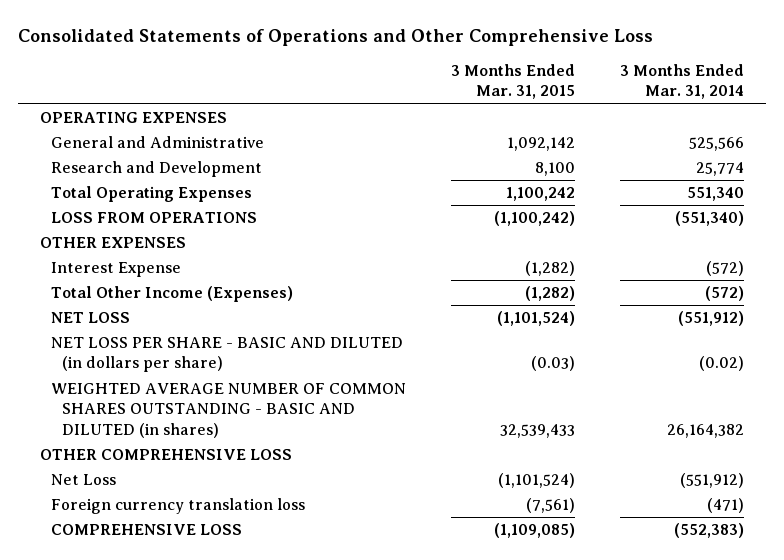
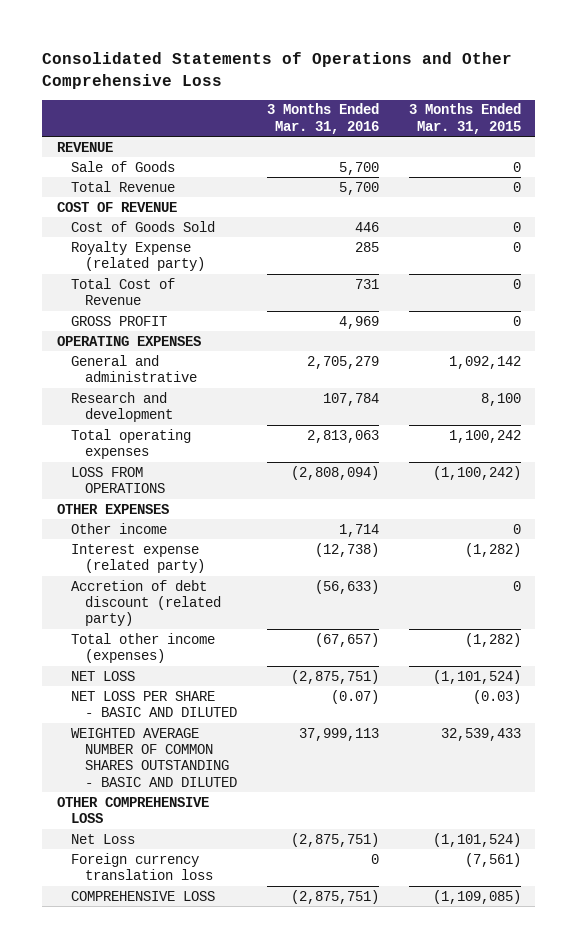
[619,64,744,100] 3 Months Ended Mar. 31, 2014 -> none
none -> [266,103,379,134] 3 Months Ended Mar. 31, 2016
none -> [57,141,114,152] REVENUE
none -> [71,160,176,172] Sale of Goods
none -> [71,180,176,192] Total Revenue
none -> [57,201,178,212] COST OF REVENUE
none -> [71,220,216,232] Cost of Goods Sold
none -> [71,240,206,272] Royalty Expense (related party)
none -> [71,277,176,306] Total Cost of Revenue
none -> [71,315,168,326] GROSS PROFIT
[51,136,265,149] General and Administrative -> [71,354,198,383] General and administrative
[51,161,263,178] Research and Development -> [71,391,174,423] Research and development
[51,186,253,203] Total Operating Expenses -> [71,428,192,460] Total operating expenses
none -> [71,522,168,534] Other income
[51,262,182,278] Interest Expense -> [71,543,206,574] Interest expense (related party)
none -> [71,579,222,627] Accretion of debt discount (related party)
[51,286,294,303] Total Other Income (Expenses) -> [71,632,216,664] Total other income (expenses)
[51,337,404,373] NET LOSS PER SHARE - BASIC AND DILUTED (in dollars per share) -> [71,690,238,718] NET LOSS PER SHARE - BASIC AND DILUTED
[51,383,407,438] WEIGHTED AVERAGE NUMBER OF COMMON SHARES OUTSTANDING - BASIC AND DILUTED (in shares) -> [71,727,238,787] WEIGHTED AVERAGE NUMBER OF COMMON SHARES OUTSTANDING - BASIC AND DILUTED

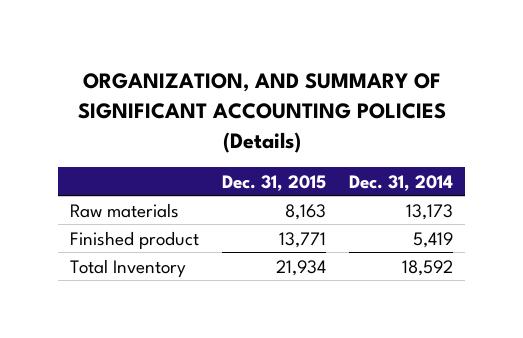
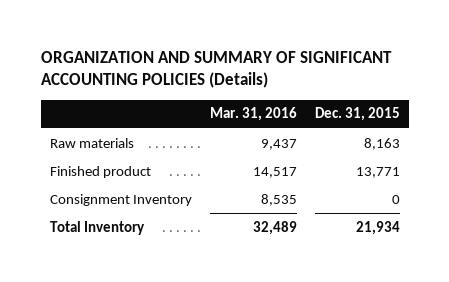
[77,73,446,153] ORGANIZATION, AND SUMMARY OF SIGNIFICANT ACCOUNTING POLICIES (Details) -> [40,50,392,89] ORGANIZATION AND SUMMARY OF SIGNIFICANT ACCOUNTING POLICIES (Details)
[349,174,454,191] Dec. 31, 2014 -> none
none -> [209,107,297,122] Mar. 31, 2016
none -> [49,193,192,206] Consignment Inventory

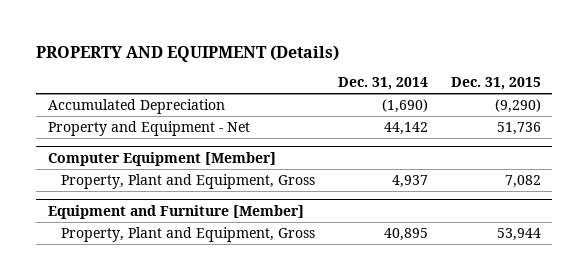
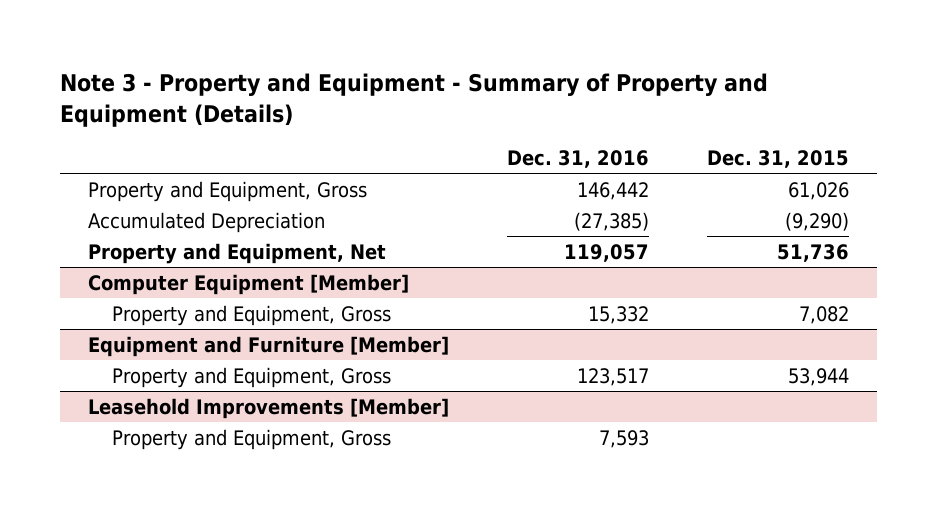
[36,44,340,62] PROPERTY AND EQUIPMENT (Details) -> [59,72,768,128] Note 3 - Property and Equipment - Summary of Property and Equipment (Details)
[337,77,428,91] Dec. 31, 2014 -> none
none -> [507,150,650,169] Dec. 31, 2016
none -> [88,180,368,202] Property and Equipment, Gross
[47,120,250,136] Property and Equipment - Net -> [88,242,387,264] Property and Equipment, Net
[60,173,315,189] Property, Plant and Equipment, Gross -> [112,304,392,326] Property and Equipment, Gross
[60,226,315,242] Property, Plant and Equipment, Gross -> [112,366,392,388] Property and Equipment, Gross
none -> [88,397,450,419] Leasehold Improvements [Member]
none -> [112,428,392,450] Property and Equipment, Gross

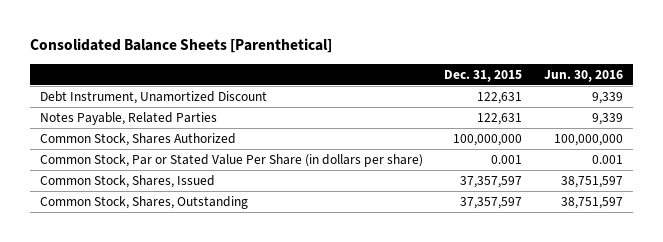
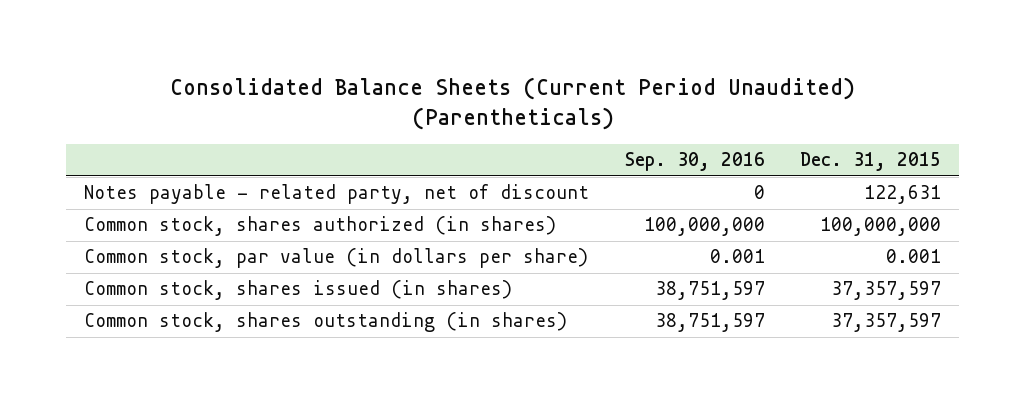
[29,38,332,54] Consolidated Balance Sheets [Parenthetical] -> [169,77,855,130] Consolidated Balance Sheets (Current Period Unaudited) (Parentheticals)
[543,69,623,82] Jun. 30, 2016 -> none
none -> [624,152,765,172] Sep. 30, 2016
[40,111,218,125] Notes Payable, Related Parties -> none
[40,90,268,104] Debt Instrument, Unamortized Discount -> [83,184,589,205] Notes payable - related party, net of discount
[40,132,237,146] Common Stock, Shares Authorized -> [83,216,556,237] Common stock, shares authorized (in shares)
[40,153,424,167] Common Stock, Par or Stated Value Per Share (in dollars per share) -> [83,248,588,269] Common stock, par value (in dollars per share)
[40,174,216,188] Common Stock, Shares, Issued -> [83,280,512,301] Common stock, shares issued (in shares)
[40,195,249,209] Common Stock, Shares, Outstanding -> [83,312,567,333] Common stock, shares outstanding (in shares)

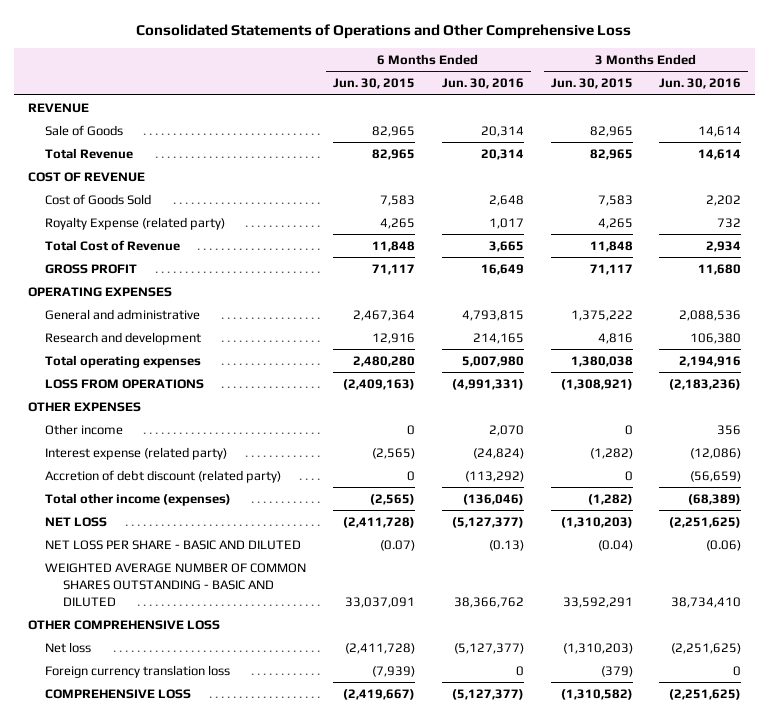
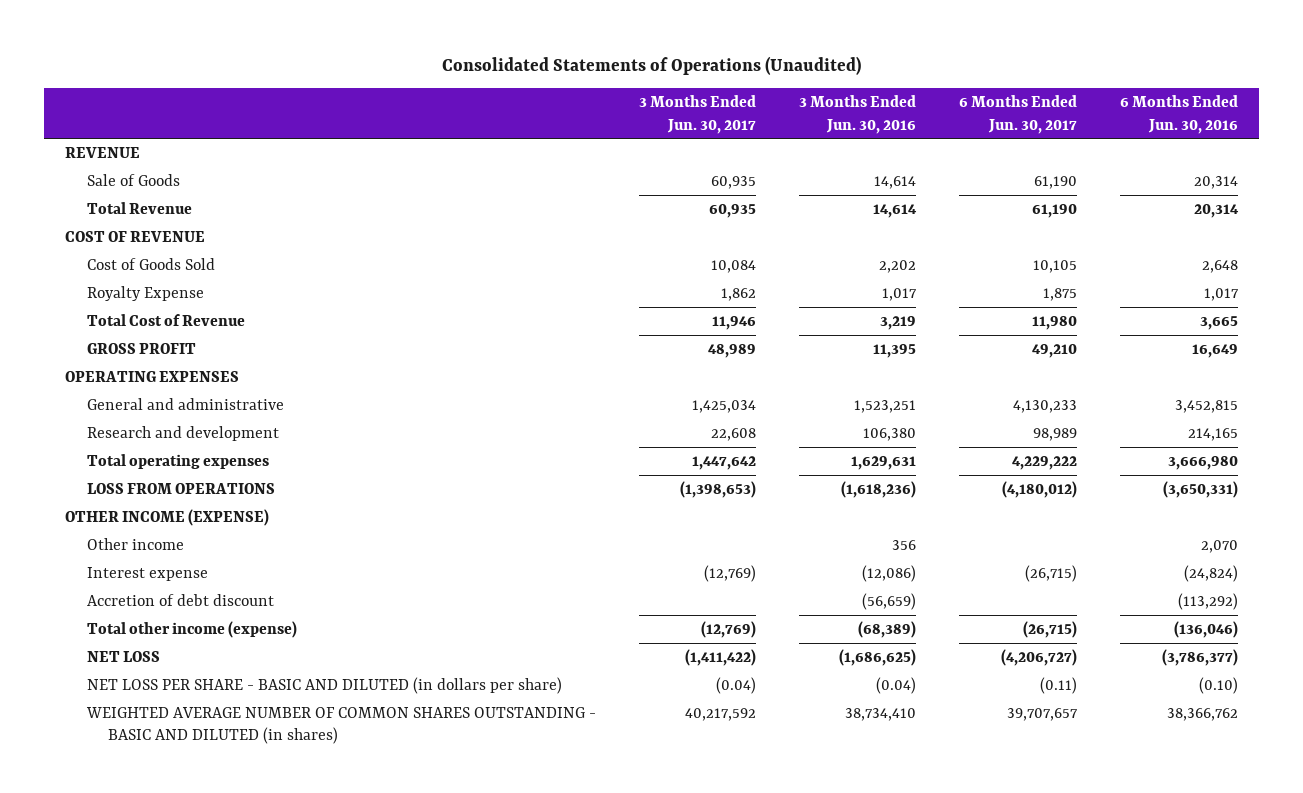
[136,23,632,39] Consolidated Statements of Operations and Other Comprehensive Loss -> [441,55,861,75] Consolidated Statements of Operations (Unaudited)
[333,78,416,90] Jun. 30, 2015 -> none
[550,78,633,90] Jun. 30, 2015 -> none
none -> [638,94,756,134] 3 Months Ended Jun. 30, 2017
none -> [958,94,1077,134] 6 Months Ended Jun. 30, 2017
[45,216,226,230] Royalty Expense (related party) -> [86,285,204,301] Royalty Expense
[717,217,742,228] 732 -> [881,287,917,301] 1,017
[706,240,742,252] 2,934 -> [879,315,916,330] 3,219
[698,263,742,275] 11,680 -> [872,343,916,358] 11,395
[461,309,524,321] 4,793,815 -> [1174,399,1238,413] 3,452,815
[679,309,742,321] 2,088,536 -> [853,399,916,413] 1,523,251
[461,355,524,367] 5,007,980 -> [1167,455,1238,470] 3,666,980
[679,355,742,367] 2,194,916 -> [850,455,916,470] 1,629,631
[451,378,524,390] (4,991,331) -> [1162,480,1238,498] (3,650,331)
[669,378,742,390] (2,183,236) -> [840,480,916,498] (1,618,236)
[27,401,141,412] OTHER EXPENSES -> [65,508,270,526] OTHER INCOME (EXPENSE)
[27,619,220,630] OTHER COMPREHENSIVE LOSS -> none
[45,641,92,653] Net loss -> none
[45,664,231,678] Foreign currency translation loss -> none
[45,688,192,699] COMPREHENSIVE LOSS -> none
[45,446,228,460] Interest expense (related party) -> [86,566,208,581] Interest expense
[45,469,282,483] Accretion of debt discount (related party) -> [86,593,274,606] Accretion of debt discount
[45,492,232,506] Total other income (expenses) -> [86,620,297,638] Total other income (expense)
[451,516,524,528] (5,127,377) -> [1161,648,1238,666] (3,786,377)
[669,516,742,528] (2,251,625) -> [838,648,916,666] (1,686,625)
[45,539,302,550] NET LOSS PER SHARE - BASIC AND DILUTED -> [86,676,562,694] NET LOSS PER SHARE - BASIC AND DILUTED (in dollars per share)
[488,539,524,551] (0.13) -> [1198,676,1238,694] (0.10)
[706,539,742,551] (0.06) -> [875,676,916,694] (0.04)
[45,562,307,607] WEIGHTED AVERAGE NUMBER OF COMMON SHARES OUTSTANDING - BASIC AND DILUTED -> [85,706,596,745] WEIGHTED AVERAGE NUMBER OF COMMON SHARES OUTSTANDING - BASIC AND DILUTED (in shares)

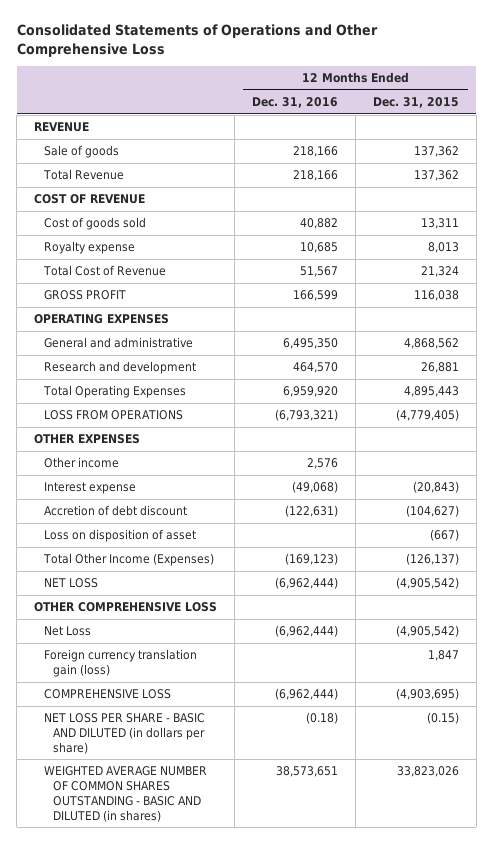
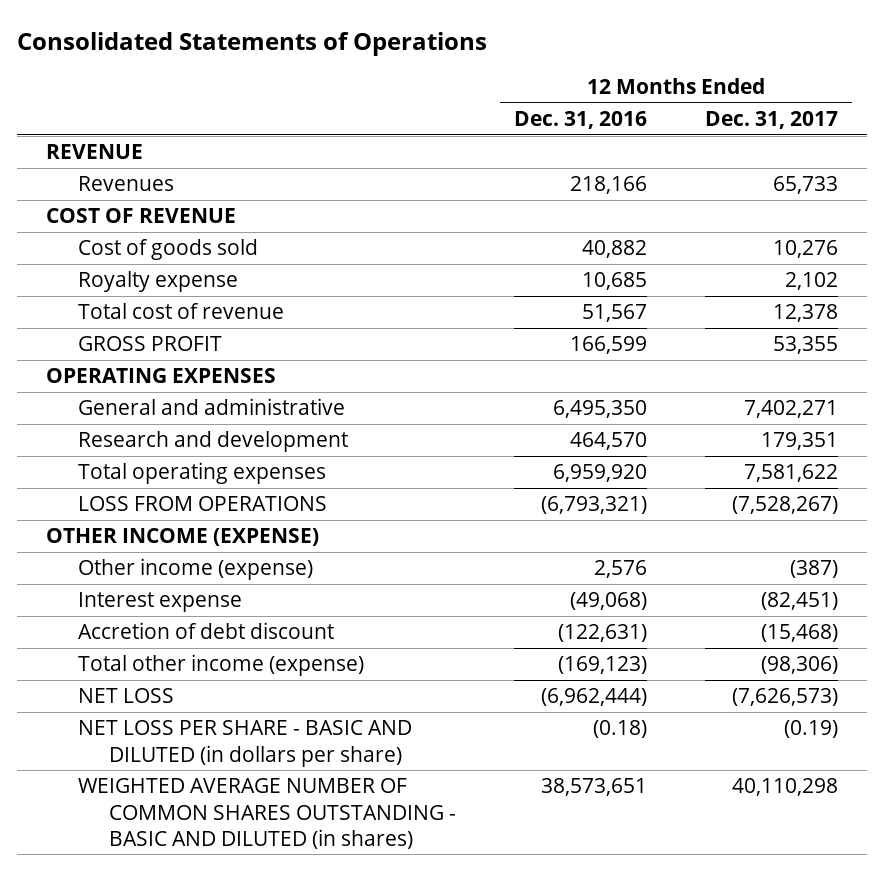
[16,24,378,57] Consolidated Statements of Operations and Other Comprehensive Loss -> [17,32,488,57] Consolidated Statements of Operations
[372,97,459,109] Dec. 31, 2015 -> none
none -> [704,111,838,130] Dec. 31, 2017
[43,145,119,159] Sale of goods -> none
[42,169,124,181] Total Revenue -> [77,176,174,192] Revenues
[42,265,166,277] Total Cost of Revenue -> [77,303,284,320] Total cost of revenue
[42,385,186,399] Total Operating Expenses -> [77,462,326,485] Total operating expenses
[34,434,141,445] OTHER EXPENSES -> [46,528,320,547] OTHER INCOME (EXPENSE)
[43,457,119,469] Other income -> [77,558,313,581] Other income (expense)
[43,529,196,543] Loss on disposition of asset -> none
[42,553,214,567] Total Other Income (Expenses) -> [77,654,364,677] Total other income (expense)
[34,602,218,613] OTHER COMPREHENSIVE LOSS -> none
[43,626,91,637] Net Loss -> none
[43,649,197,678] Foreign currency translation gain (loss) -> none
[43,689,171,700] COMPREHENSIVE LOSS -> none

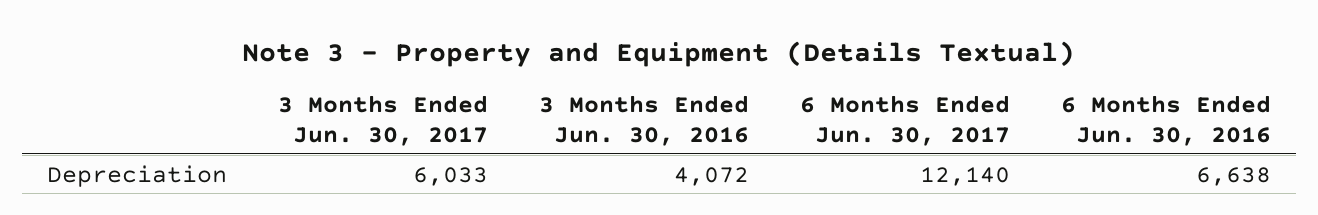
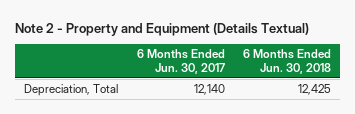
[242,40,1076,67] Note 3 - Property and Equipment (Details Textual) -> [14,22,309,36] Note 2 - Property and Equipment (Details Textual)
[278,95,489,146] 3 Months Ended Jun. 30, 2017 -> none
[539,95,750,146] 3 Months Ended Jun. 30, 2016 -> none
[1061,95,1272,146] 6 Months Ended Jun. 30, 2016 -> none
none -> [243,49,332,74] 6 Months Ended Jun. 30, 2018
[47,164,228,187] Depreciation -> [24,84,119,97] Depreciation, Total

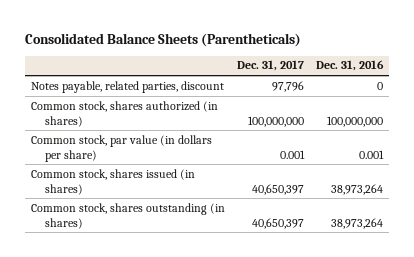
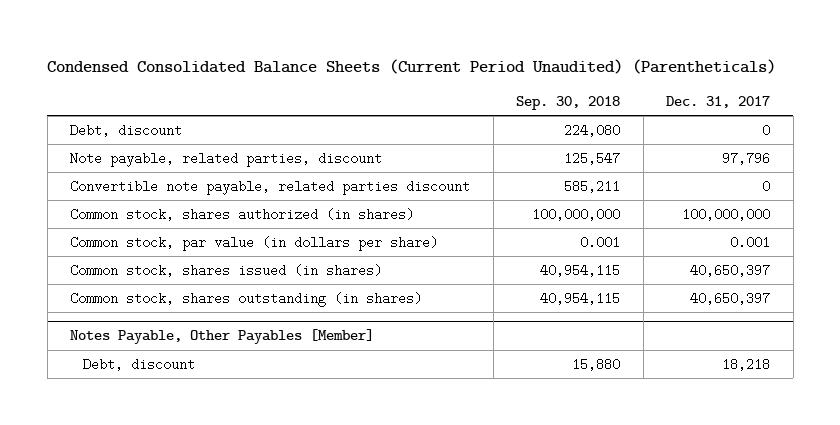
[25,32,302,47] Consolidated Balance Sheets (Parentheticals) -> [47,58,777,74] Condensed Consolidated Balance Sheets (Current Period Unaudited) (Parentheticals)
[315,60,384,72] Dec. 31, 2016 -> none
none -> [516,96,621,111] Sep. 30, 2018
none -> [70,123,183,137] Debt, discount
[31,80,225,93] Notes payable, related parties, discount -> [70,151,383,167] Note payable, related parties, discount
none -> [70,179,471,195] Convertible note payable, related parties discount
none -> [70,329,375,345] Notes Payable, Other Payables [Member]
none -> [83,357,196,371] Debt, discount

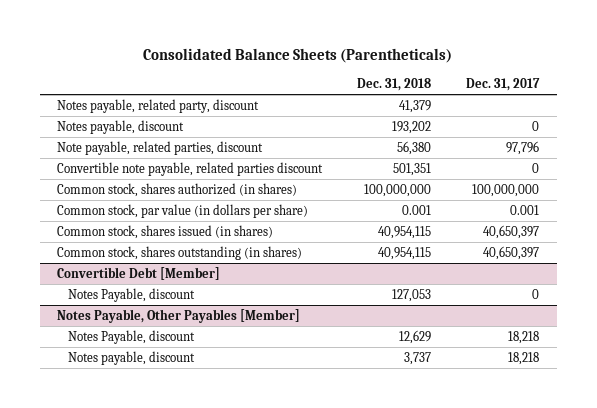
[47,58,777,74] Condensed Consolidated Balance Sheets (Current Period Unaudited) (Parentheticals) -> [143,48,453,64] Consolidated Balance Sheets (Parentheticals)
[516,96,621,111] Sep. 30, 2018 -> none
none -> [357,78,432,92] Dec. 31, 2018
none -> [57,99,260,114] Notes payable, related party, discount
[70,123,183,137] Debt, discount -> [57,120,185,135] Notes payable, discount
none -> [57,267,221,281] Convertible Debt [Member]
none -> [67,288,195,303] Notes Payable, discount
none -> [67,330,195,345] Notes Payable, discount
[83,357,196,371] Debt, discount -> [67,351,195,366] Notes payable, discount

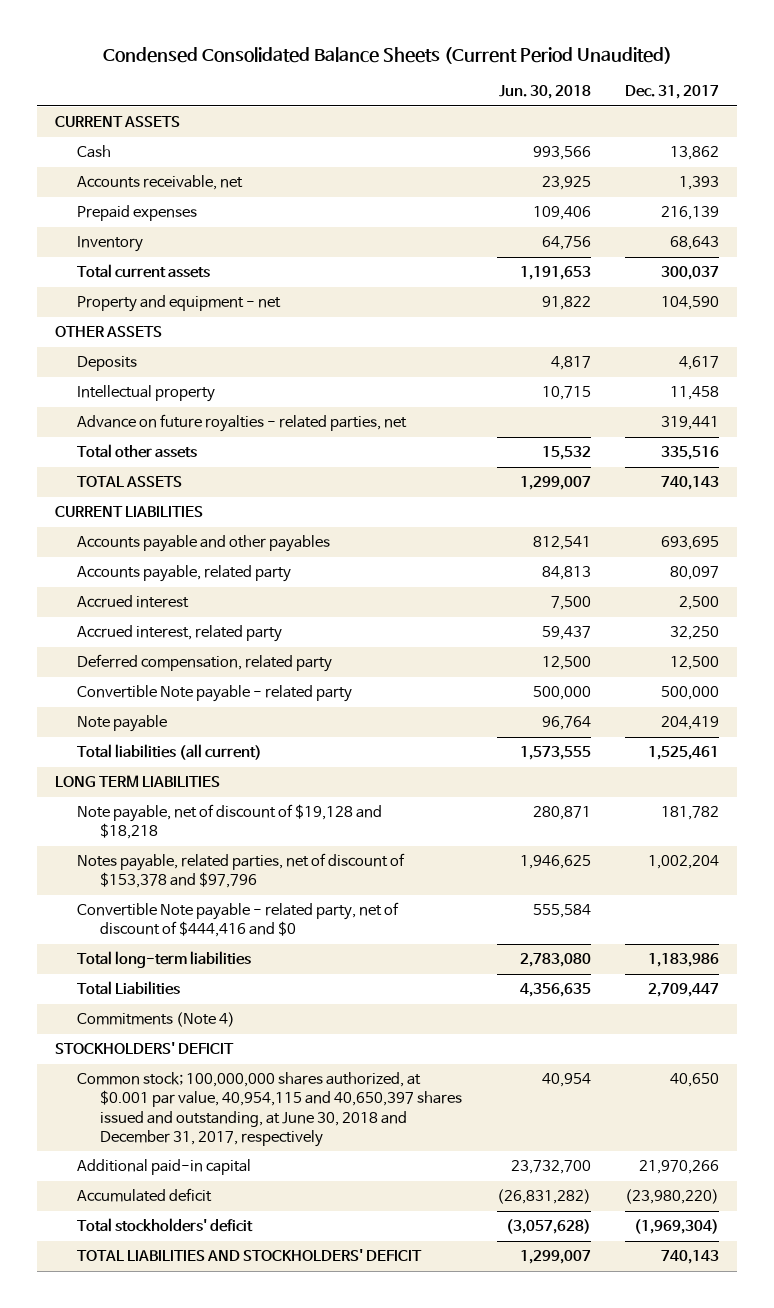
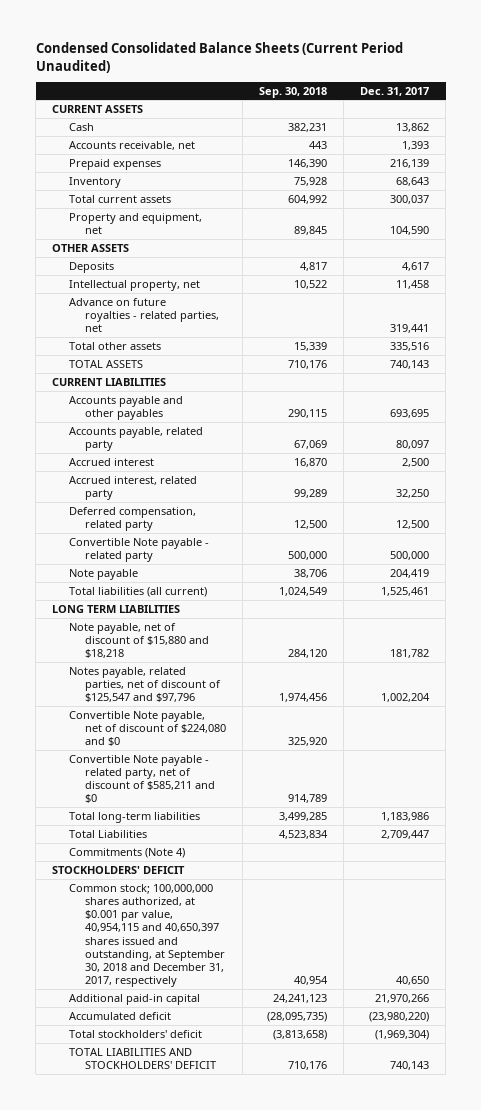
[498,85,591,100] Jun. 30, 2018 -> none
none -> [259,86,328,98] Sep. 30, 2018
[77,295,282,313] Property and equipment - net -> [68,212,202,234] Property and equipment, net
[77,385,216,403] Intellectual property -> [68,279,200,291] Intellectual property, net
[77,804,383,840] Note payable, net of discount of $19,128 and $18,218 -> [68,622,210,659] Note payable, net of discount of $15,880 and $18,218
[77,853,406,889] Notes payable, related parties, net of discount of $153,378 and $97,796 -> [68,666,222,703] Notes payable, related parties, net of discount of $125,547 and $97,796
none -> [68,710,227,747] Convertible Note payable, net of discount of $224,080 and $0
[77,902,400,938] Convertible Note payable - related party, net of discount of $444,416 and $0 -> [68,754,216,804] Convertible Note payable - related party, net of discount of $585,211 and $0
[77,1072,462,1147] Common stock; 100,000,000 shares authorized, at $0.001 par value, 40,954,115 and 40,650,397 shares issued and outstanding, at June 30, 2018 and December 31, 2017, respectively -> [68,883,226,988] Common stock; 100,000,000 shares authorized, at $0.001 par value, 40,954,115 and 40,650,397 shares issued and outstanding, at September 30, 2018 and December 31, 2017, respectively

